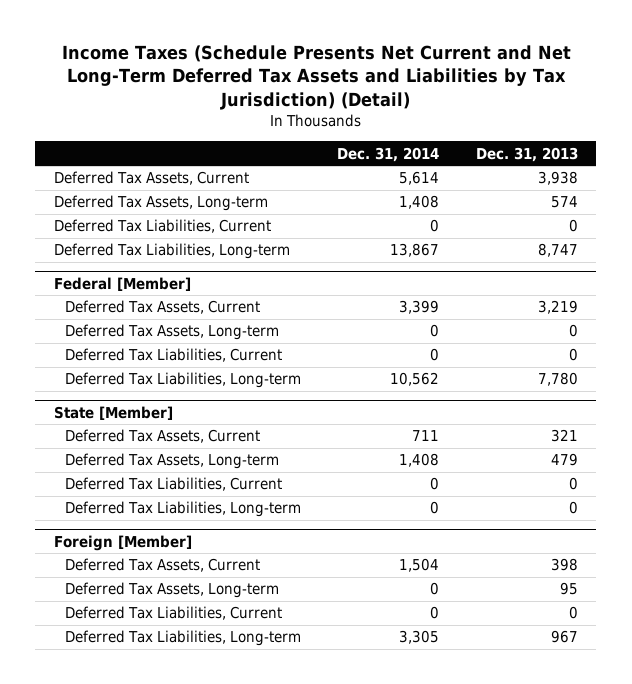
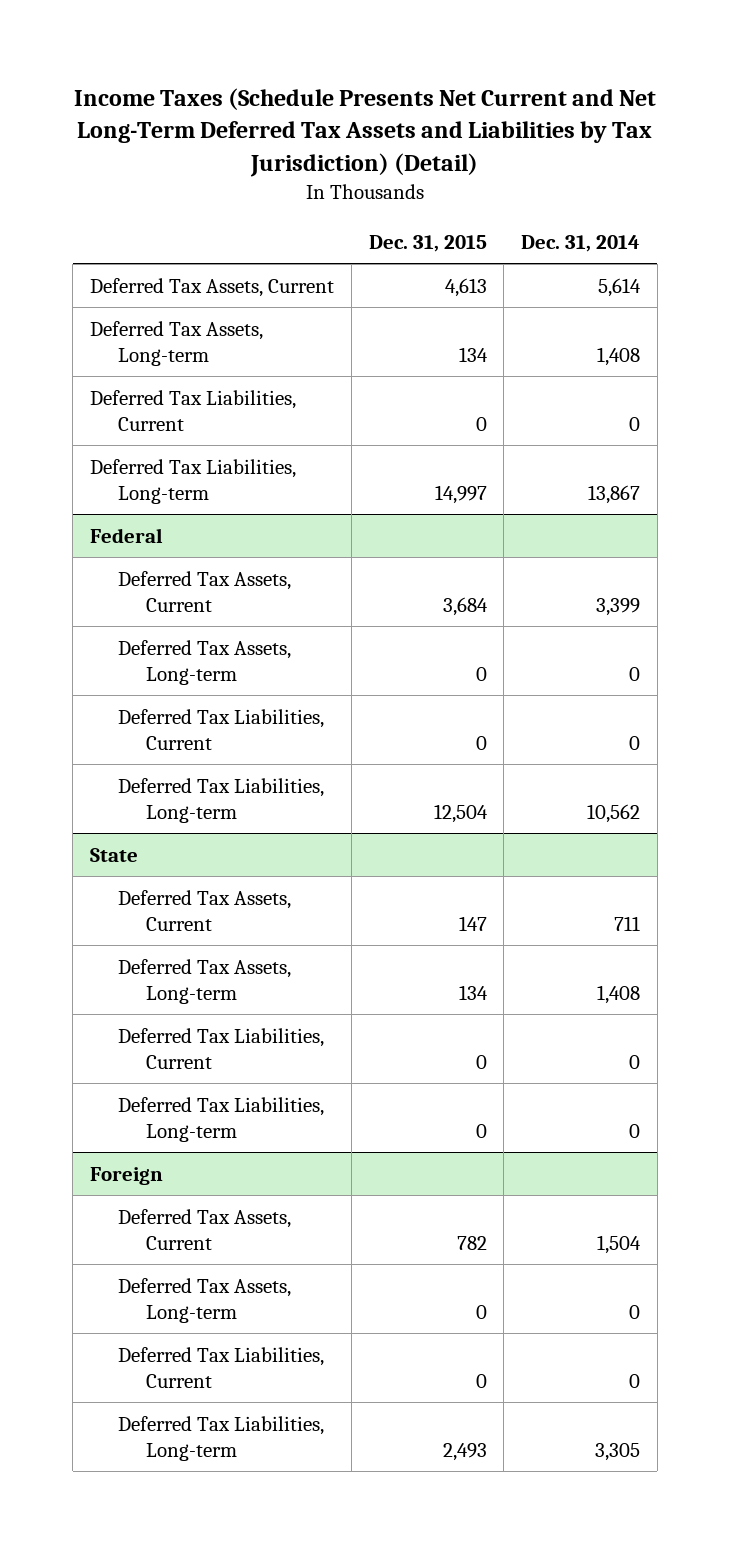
[475,146,578,162] Dec. 31, 2013 -> none
none -> [368,234,487,252] Dec. 31, 2015
[53,276,191,291] Federal [Member] -> [90,527,164,543] Federal
[53,405,173,420] State [Member] -> [90,847,139,862] State
[53,534,192,551] Foreign [Member] -> [90,1166,164,1185] Foreign

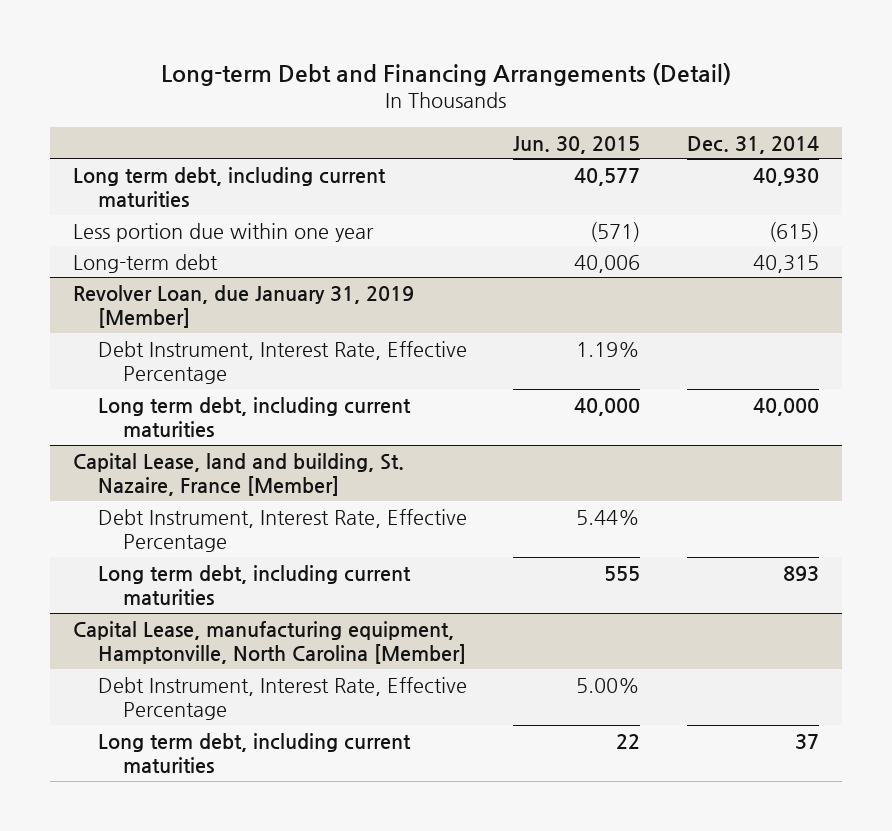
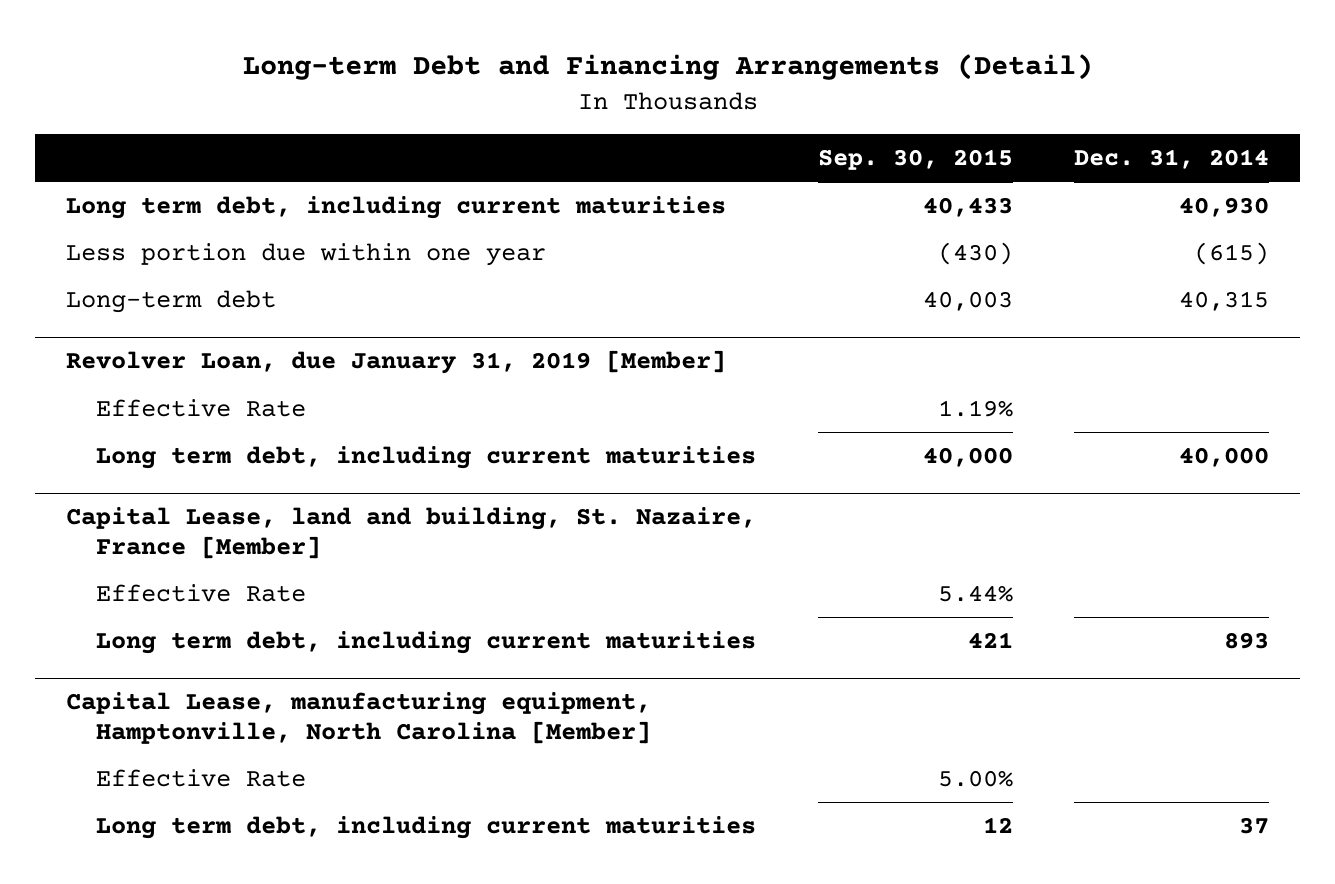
[513,135,641,154] Jun. 30, 2015 -> none
none -> [817,149,1013,171] Sep. 30, 2015
[97,340,467,385] Debt Instrument, Interest Rate, Effective Percentage -> [96,398,307,417] Effective Rate
[97,508,467,553] Debt Instrument, Interest Rate, Effective Percentage -> [96,583,307,602] Effective Rate
[97,676,467,721] Debt Instrument, Interest Rate, Effective Percentage -> [96,768,307,787] Effective Rate

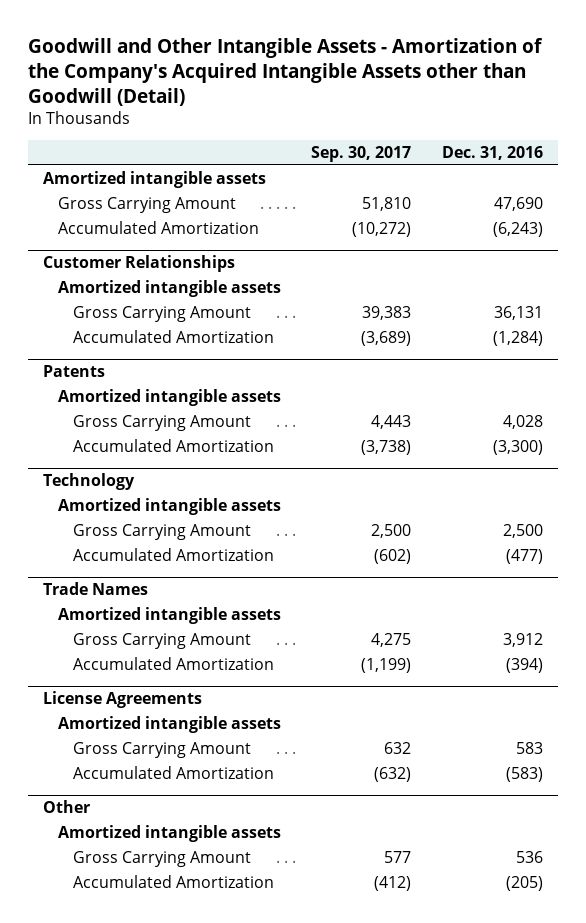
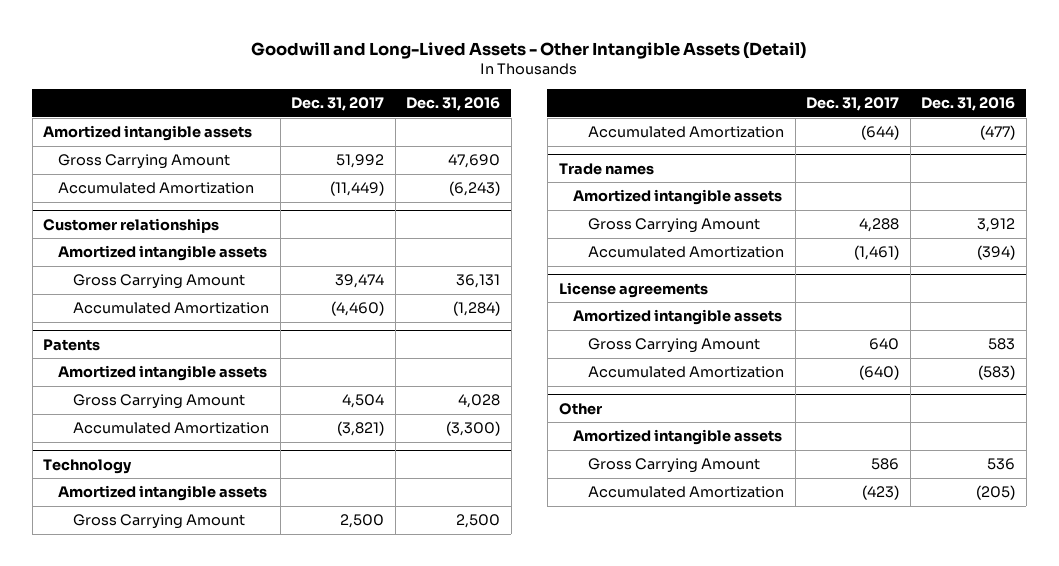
[28,38,544,106] Goodwill and Other Intangible Assets - Amortization of the Company's Acquired Intangible Assets other than Goodwill (Detail) -> [251,41,807,59] Goodwill and Long-Lived Assets - Other Intangible Assets (Detail)
[311,146,412,163] Sep. 30, 2017 -> none
none -> [291,97,385,112] Dec. 31, 2017
[43,255,236,273] Customer Relationships -> [43,217,220,233] Customer relationships
[43,582,149,596] Trade Names -> [558,162,654,175] Trade names
[43,691,203,709] License Agreements -> [558,281,708,298] License agreements

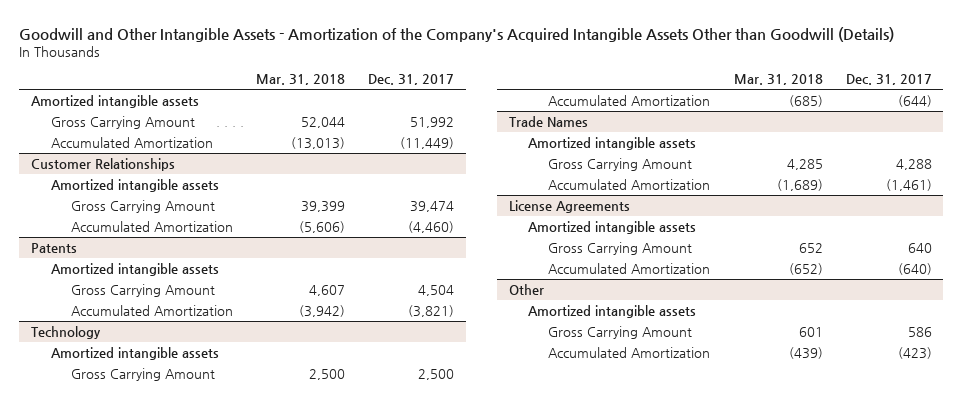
[251,41,807,59] Goodwill and Long-Lived Assets - Other Intangible Assets (Detail) -> [19,26,895,42] Goodwill and Other Intangible Assets - Amortization of the Company's Acquired Intangible Assets Other than Goodwill (Details)
[406,97,501,112] Dec. 31, 2016 -> none
none -> [256,74,346,86] Mar. 31, 2018
[43,217,220,233] Customer relationships -> [31,157,176,171] Customer Relationships
[558,162,654,175] Trade names -> [508,115,588,127] Trade Names
[558,281,708,298] License agreements -> [508,199,630,213] License Agreements

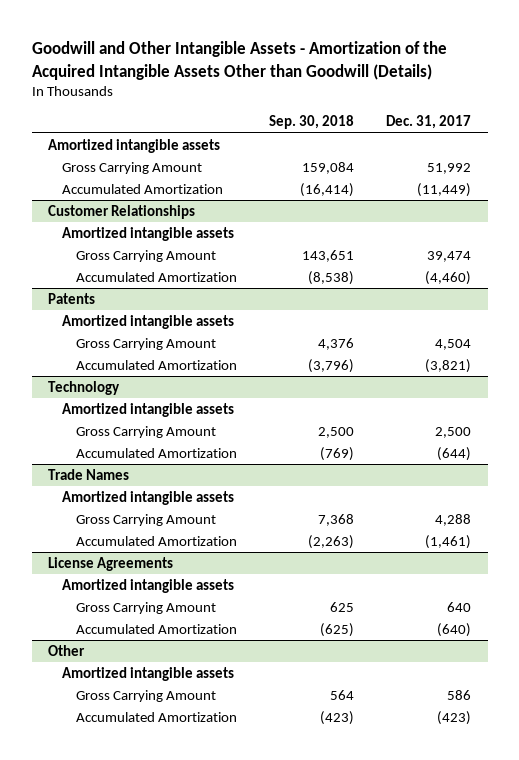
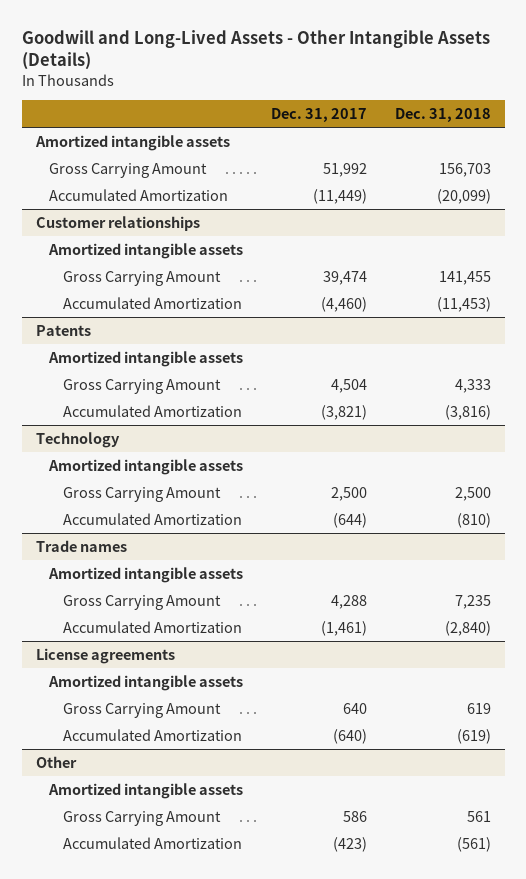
[31,41,447,80] Goodwill and Other Intangible Assets - Amortization of the Acquired Intangible Assets Other than Goodwill (Details) -> [21,30,490,71] Goodwill and Long-Lived Assets - Other Intangible Assets (Details)
[269,115,355,130] Sep. 30, 2018 -> none
none -> [394,107,491,122] Dec. 31, 2018
[47,204,195,219] Customer Relationships -> [35,215,200,231] Customer relationships
[47,468,129,480] Trade Names -> [35,539,127,552] Trade names
[47,556,173,571] License Agreements -> [35,647,175,664] License agreements

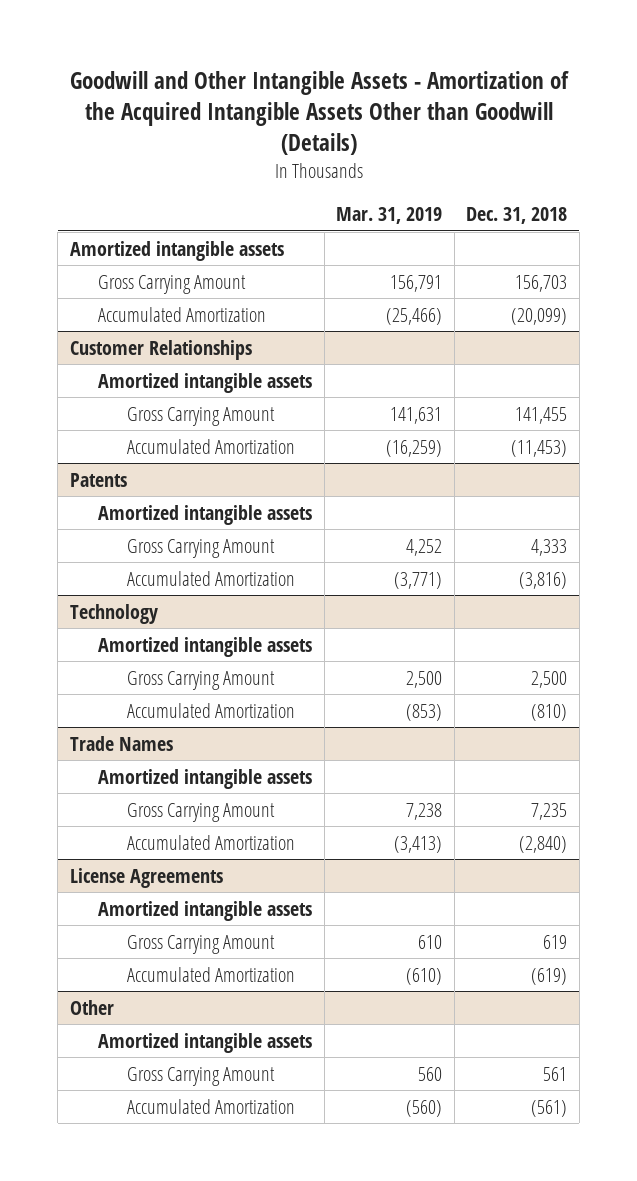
[21,30,490,71] Goodwill and Long-Lived Assets - Other Intangible Assets (Details) -> [69,70,569,155] Goodwill and Other Intangible Assets - Amortization of the Acquired Intangible Assets Other than Goodwill (Details)
[271,107,368,122] Dec. 31, 2017 -> none
none -> [336,207,443,225] Mar. 31, 2019
[35,215,200,231] Customer relationships -> [69,339,252,360] Customer Relationships
[35,539,127,552] Trade names -> [69,735,173,751] Trade Names
[35,647,175,664] License agreements -> [69,867,223,888] License Agreements

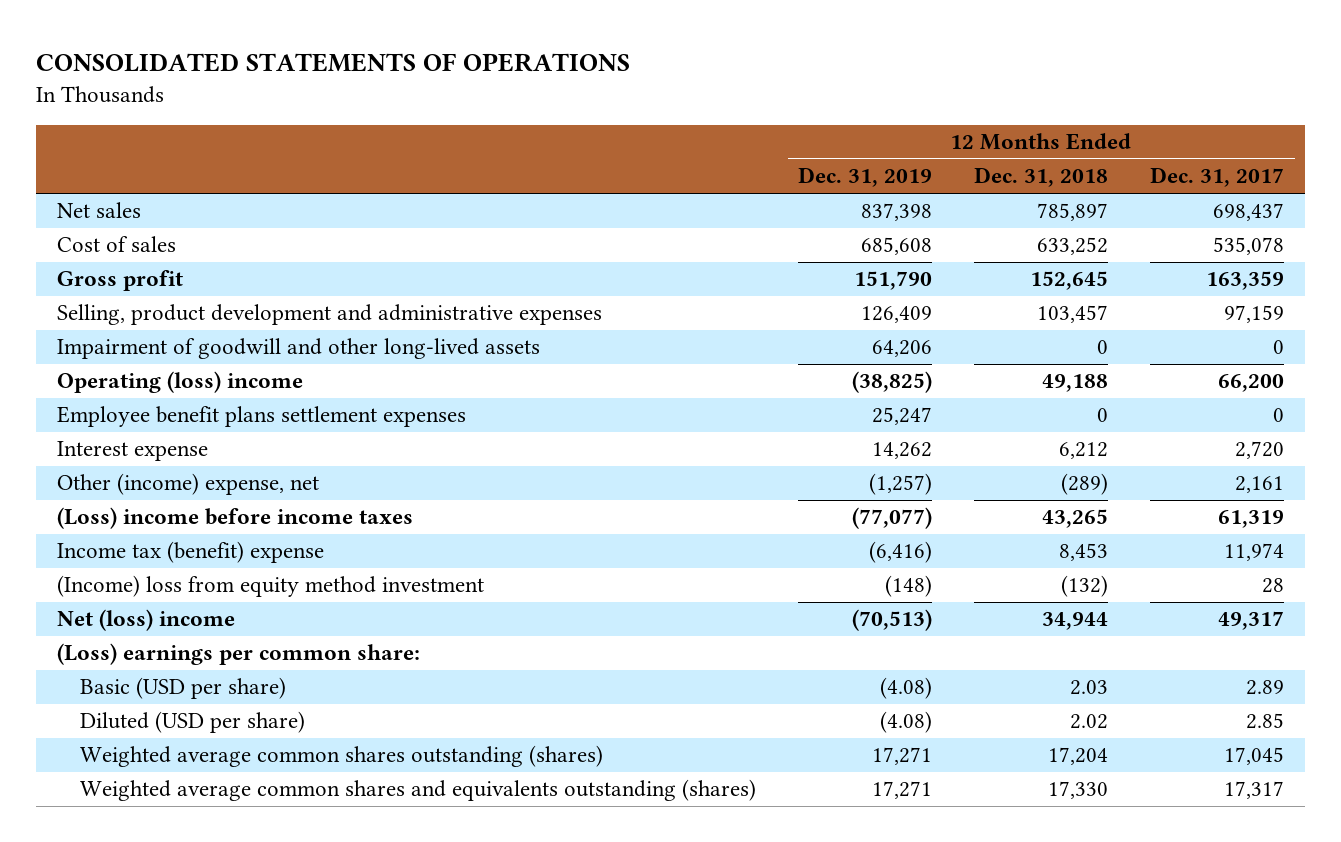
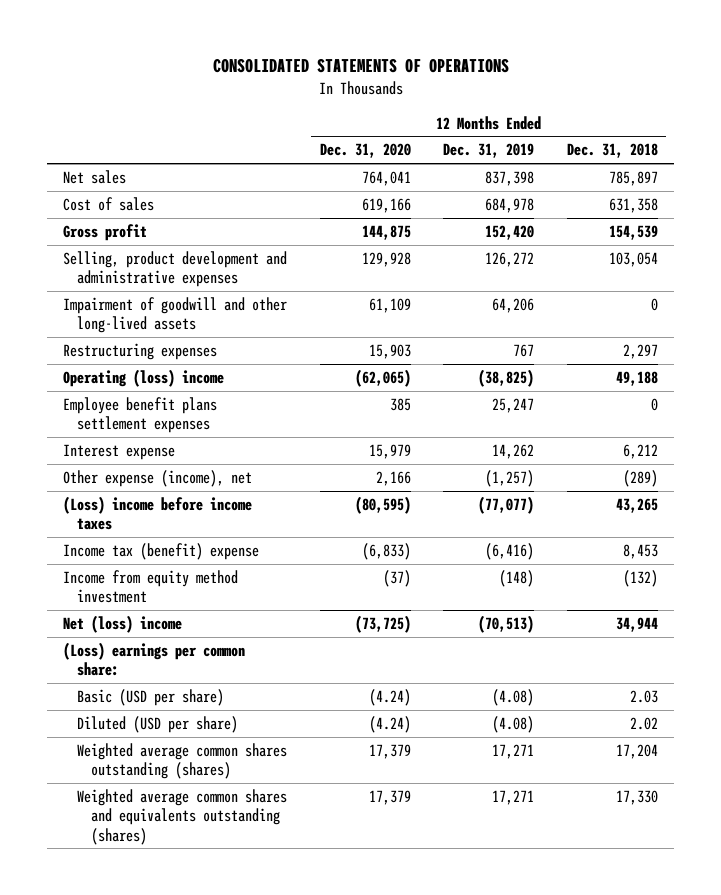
[1150,167,1285,188] Dec. 31, 2017 -> none
none -> [319,143,411,159] Dec. 31, 2020
[861,237,933,256] 685,608 -> [485,197,535,213] 684,978
[1037,237,1109,256] 633,252 -> [609,197,659,213] 631,358
[854,271,933,291] 151,790 -> [485,224,535,240] 152,420
[1030,271,1109,291] 152,645 -> [609,224,659,240] 154,539
[861,306,933,324] 126,409 -> [485,251,535,267] 126,272
[1037,305,1109,324] 103,457 -> [609,251,659,267] 103,054
none -> [62,342,217,360] Restructuring expenses
[56,473,319,496] Other (income) expense, net -> [62,469,252,487] Other expense (income), net
[56,575,484,598] (Income) loss from equity method investment -> [62,569,238,604] Income from equity method investment

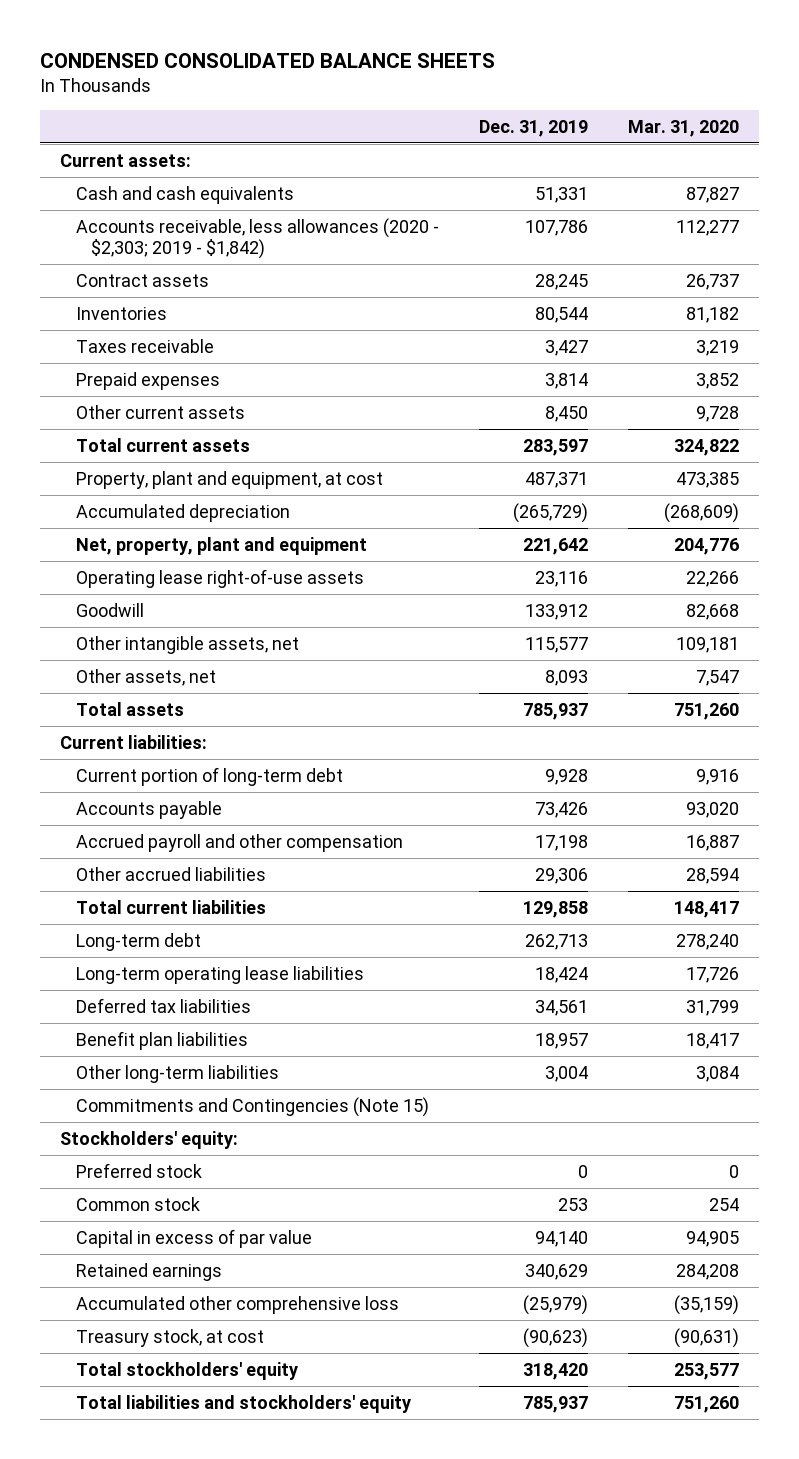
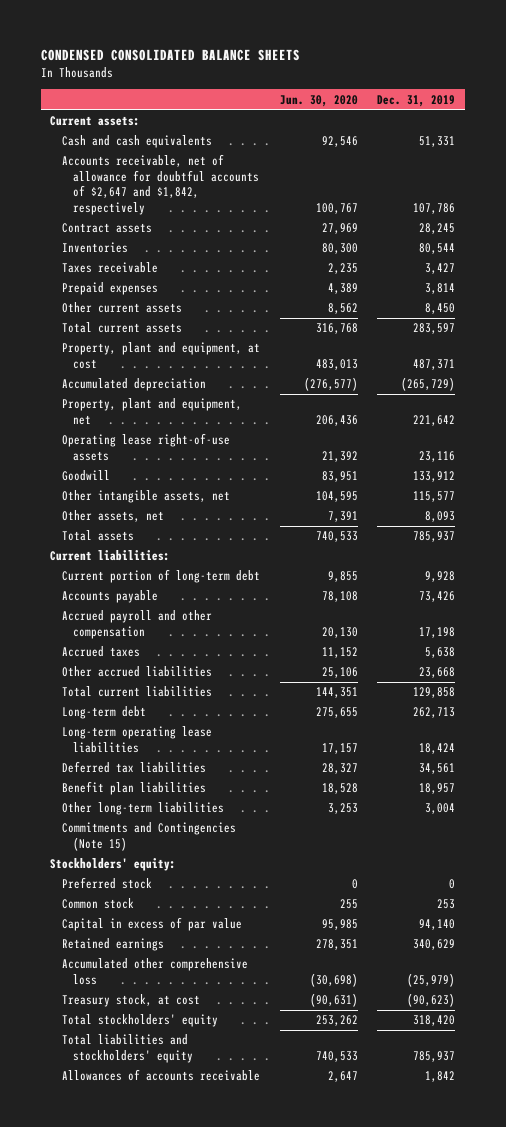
[627,119,739,137] Mar. 31, 2020 -> none
none -> [279,94,358,107] Jun. 30, 2020
[75,217,439,259] Accounts receivable, less allowances (2020 - $2,303; 2019 - $1,842) -> [61,154,260,215] Accounts receivable, net of allowance for doubtful accounts of $2,647 and $1,842, respectively
[75,536,367,555] Net, property, plant and equipment -> [61,398,242,425] Property, plant and equipment, net
none -> [61,646,140,658] Accrued taxes
[534,867,588,884] 29,306 -> [419,667,456,679] 23,668
none -> [61,1069,260,1082] Allowances of accounts receivable

